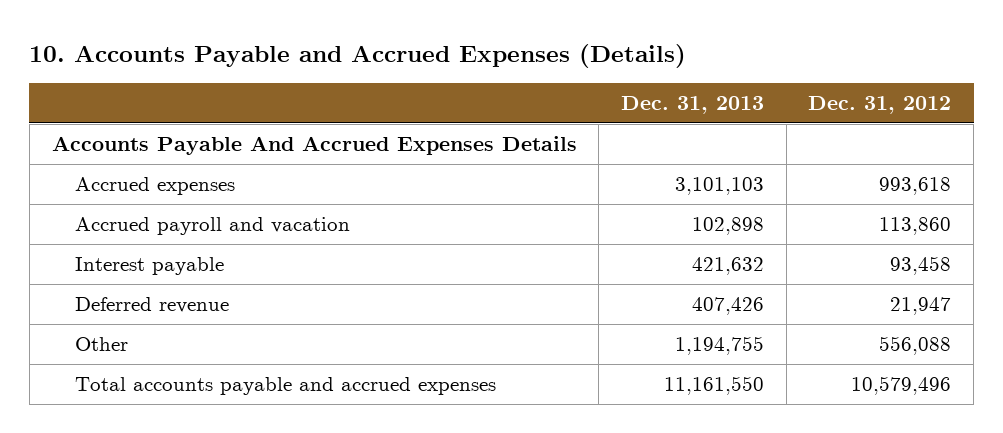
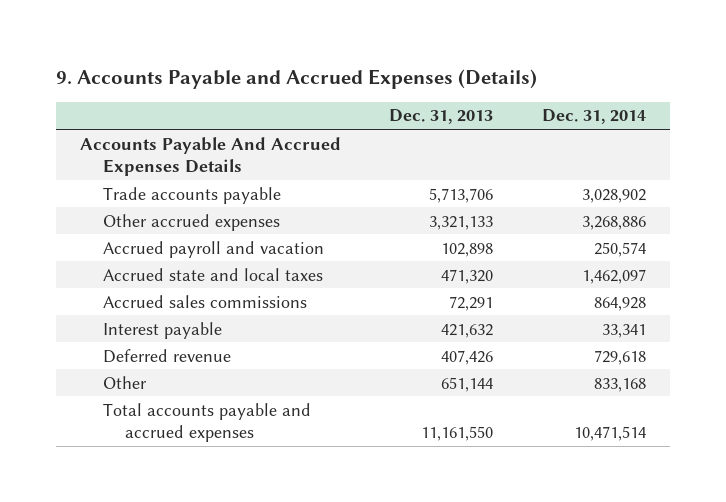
[29,43,687,68] 10. Accounts Payable and Accrued Expenses (Details) -> [55,68,537,89] 9. Accounts Payable and Accrued Expenses (Details)
[808,95,952,114] Dec. 31, 2012 -> none
none -> [541,109,646,125] Dec. 31, 2014
none -> [102,186,281,204] Trade accounts payable
[75,177,236,196] Accrued expenses -> [102,213,280,231] Other accrued expenses
[675,177,765,196] 3,101,103 -> [429,215,494,230] 3,321,133
none -> [102,267,323,281] Accrued state and local taxes
none -> [102,294,307,308] Accrued sales commissions
[675,336,765,356] 1,194,755 -> [441,376,494,392] 651,144

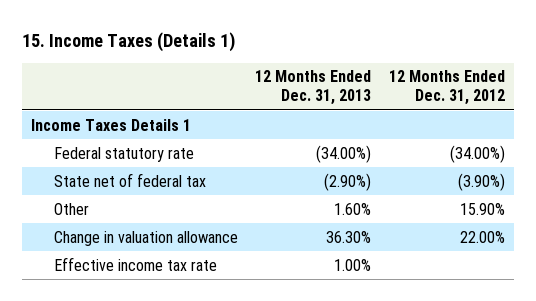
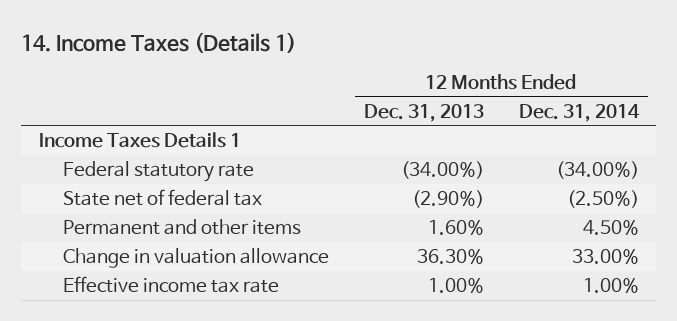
[22,31,236,52] 15. Income Taxes (Details 1) -> [21,31,297,53] 14. Income Taxes (Details 1)
[388,70,505,106] 12 Months Ended Dec. 31, 2012 -> none
none -> [518,103,640,122] Dec. 31, 2014
[54,202,90,215] Other -> [62,218,301,235] Permanent and other items

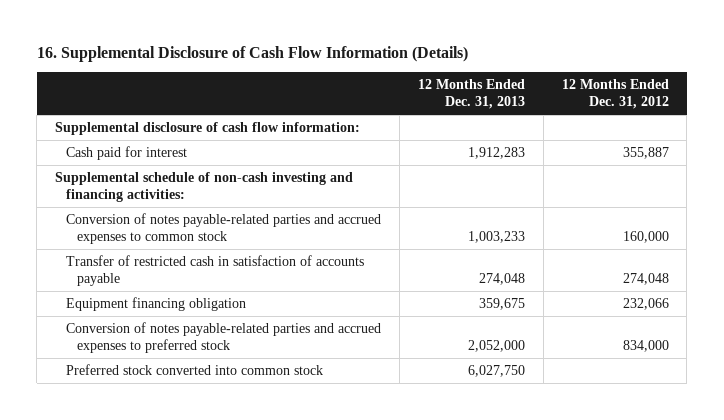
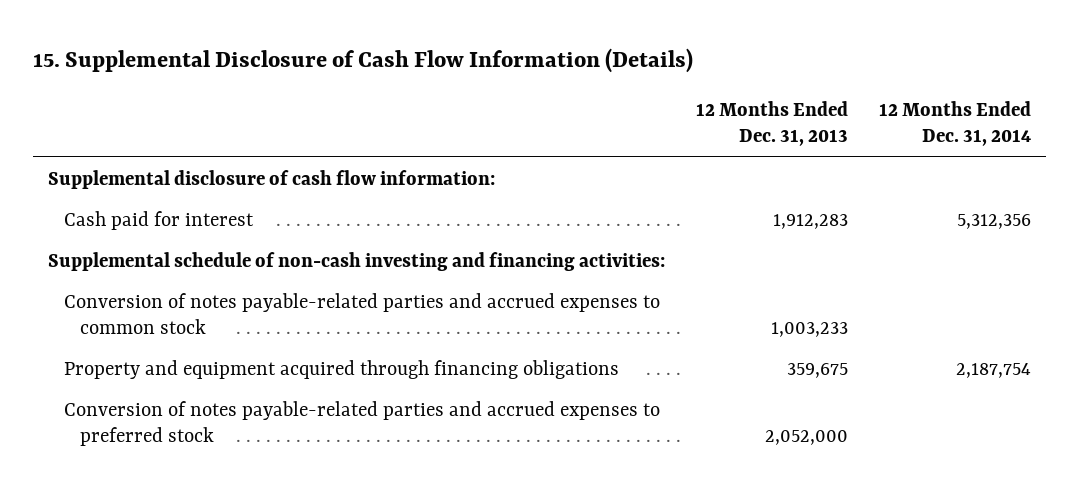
[36,46,468,63] 16. Supplemental Disclosure of Cash Flow Information (Details) -> [32,48,693,74] 15. Supplemental Disclosure of Cash Flow Information (Details)
[561,79,669,109] 12 Months Ended Dec. 31, 2012 -> none
none -> [878,101,1031,147] 12 Months Ended Dec. 31, 2014
[66,255,365,286] Transfer of restricted cash in satisfaction of accounts payable -> none
[66,297,247,312] Equipment financing obligation -> [64,359,620,379] Property and equipment acquired through financing obligations
[66,364,324,376] Preferred stock converted into common stock -> none

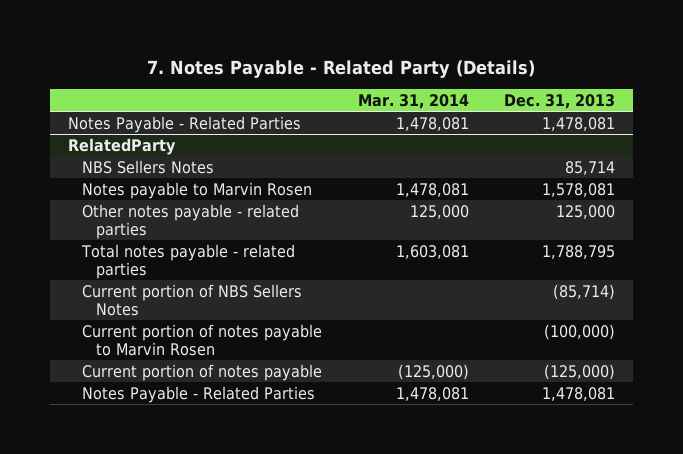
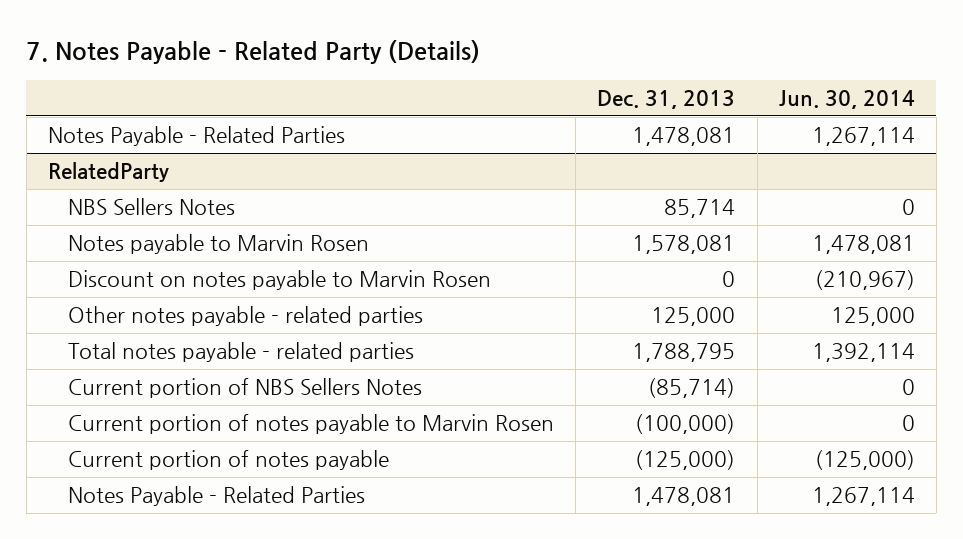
[357,93,469,109] Mar. 31, 2014 -> none
none -> [778,90,915,110] Jun. 30, 2014
none -> [68,270,492,291] Discount on notes payable to Marvin Rosen

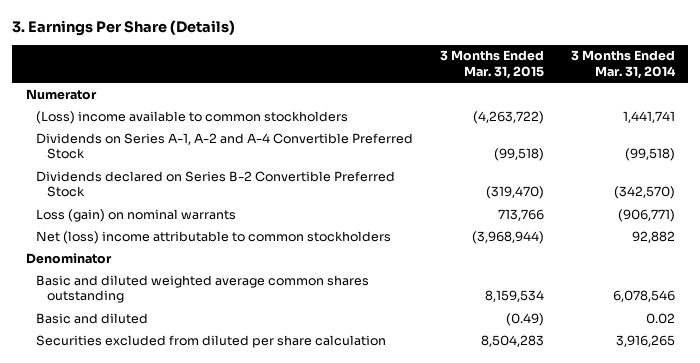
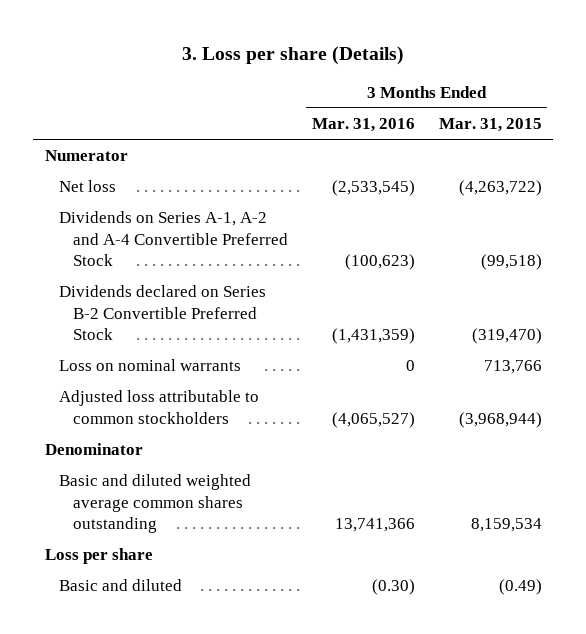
[12,19,236,36] 3. Earnings Per Share (Details) -> [182,45,405,65] 3. Loss per share (Details)
[570,50,676,79] 3 Months Ended Mar. 31, 2014 -> none
none -> [311,118,415,133] Mar. 31, 2016
[36,110,349,124] (Loss) income available to common stockholders -> [59,180,117,193] Net loss
[36,208,237,222] Loss (gain) on nominal warrants -> [59,359,242,372] Loss on nominal warrants
[36,230,392,244] Net (loss) income attributable to common stockholders -> [59,390,260,424] Adjusted loss attributable to common stockholders
none -> [44,548,153,565] Loss per share
[36,334,387,348] Securities excluded from diluted per share calculation -> none

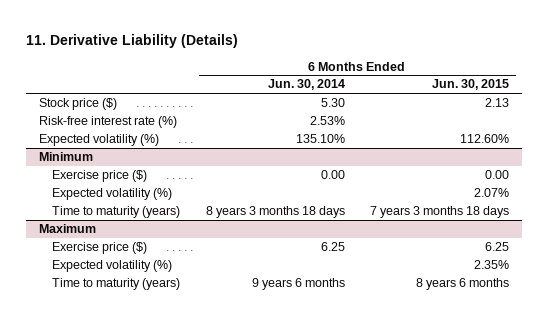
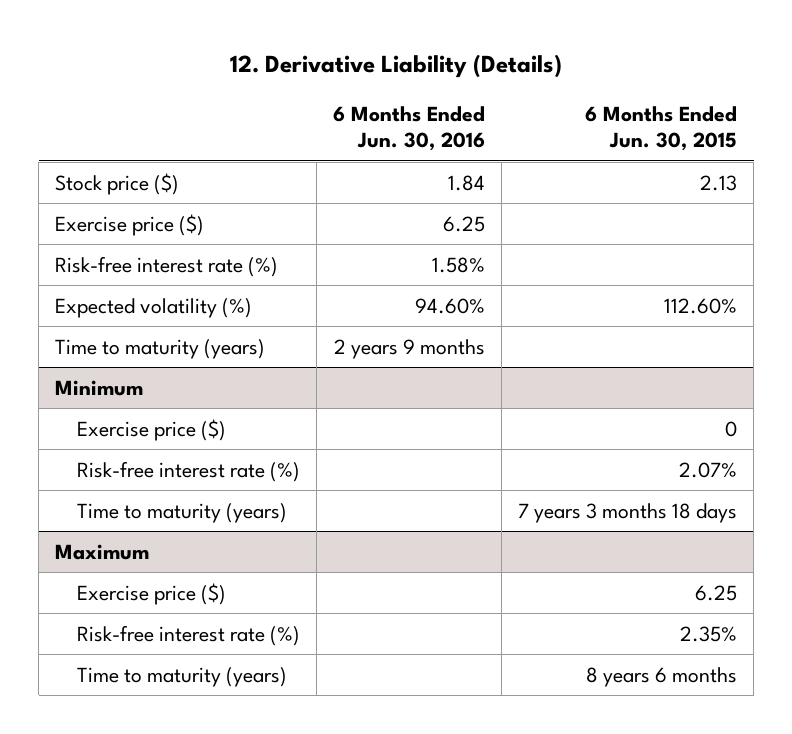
[26,34,239,49] 11. Derivative Liability (Details) -> [230,53,563,78] 12. Derivative Liability (Details)
[267,79,345,91] Jun. 30, 2014 -> none
none -> [333,106,486,152] 6 Months Ended Jun. 30, 2016
none -> [55,213,205,236] Exercise price ($)
none -> [55,338,266,359] Time to maturity (years)
[52,188,173,201] Expected volatility (%) -> none
[485,170,510,180] 0.00 -> [725,420,738,437] 0
none -> [76,460,300,482] Risk-free interest rate (%)
[52,260,173,273] Expected volatility (%) -> [76,624,300,646] Risk-free interest rate (%)

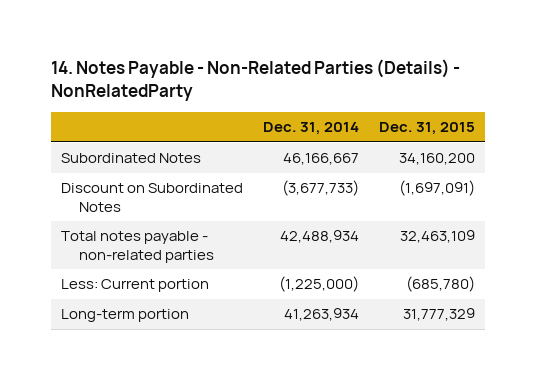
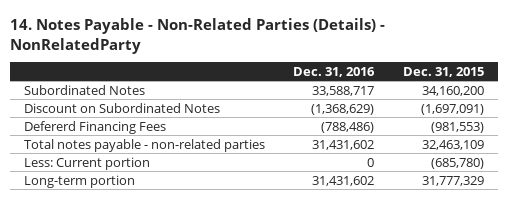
[262,122,359,136] Dec. 31, 2014 -> none
none -> [293,66,376,77] Dec. 31, 2016
none -> [24,120,167,134] Defererd Financing Fees

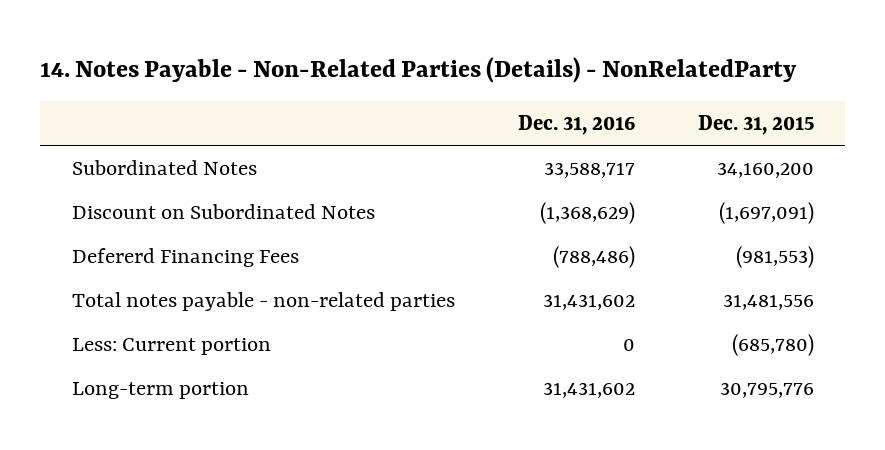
[421,139,484,150] 32,463,109 -> [722,293,814,310] 31,481,556
[421,175,484,186] 31,777,329 -> [719,381,814,398] 30,795,776

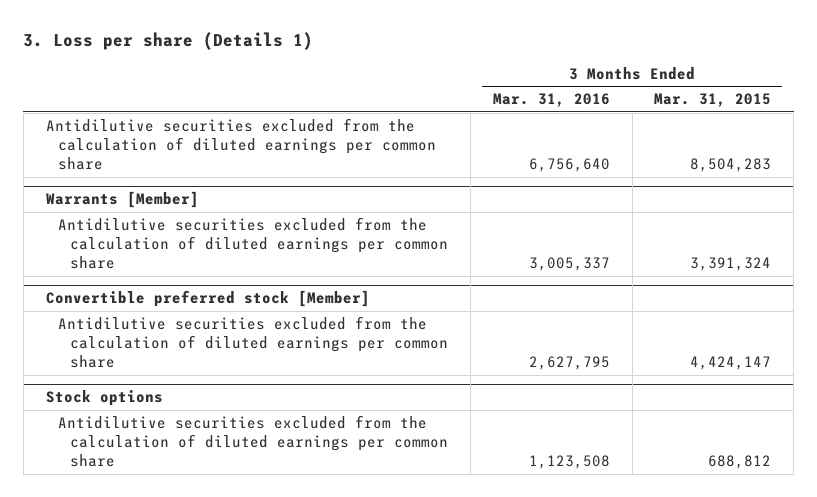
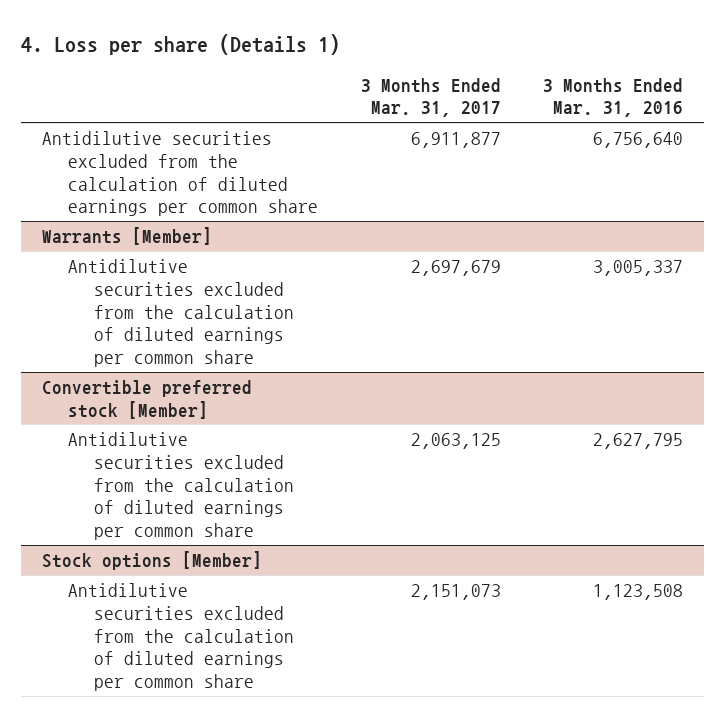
[23,32,314,51] 3. Loss per share (Details 1) -> [21,33,341,55] 4. Loss per share (Details 1)
[654,93,772,108] Mar. 31, 2015 -> none
none -> [360,77,501,118] 3 Months Ended Mar. 31, 2017
[45,390,163,407] Stock options -> [42,550,263,570] Stock options [Member]

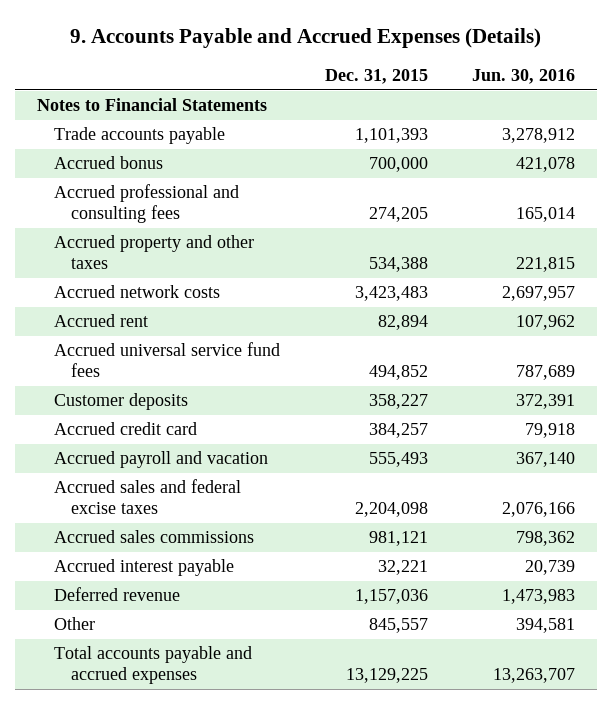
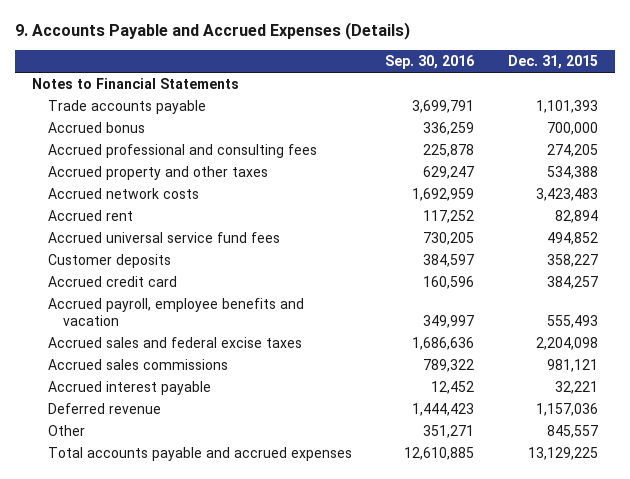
[472,69,576,85] Jun. 30, 2016 -> none
none -> [385,55,475,70] Sep. 30, 2016
[54,451,269,469] Accrued payroll and vacation -> [47,298,304,326] Accrued payroll, employee benefits and vacation

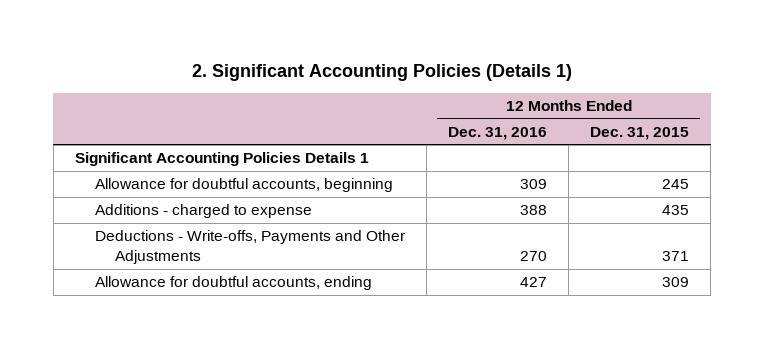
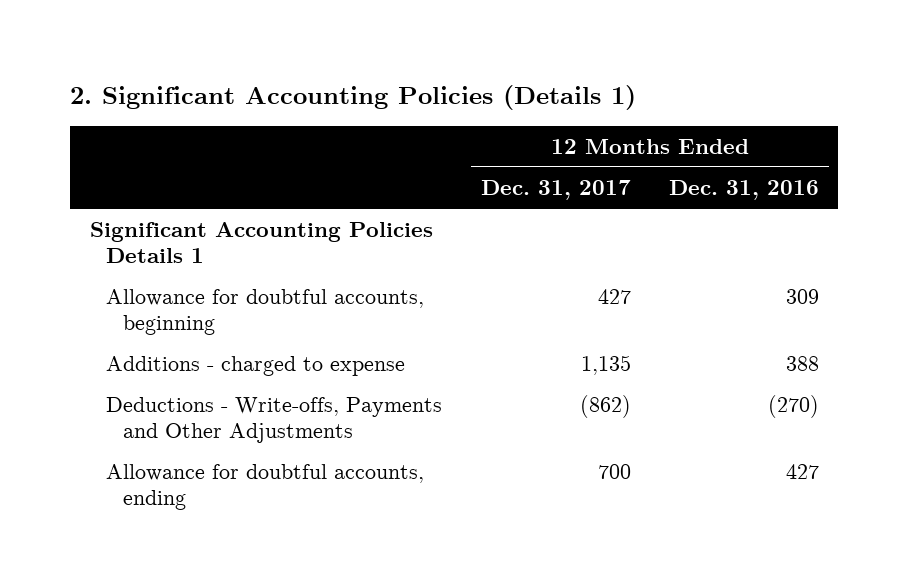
[590,126,690,140] Dec. 31, 2015 -> none
none -> [480,179,631,200] Dec. 31, 2017
[520,251,548,262] 270 -> [768,395,820,419] (270)

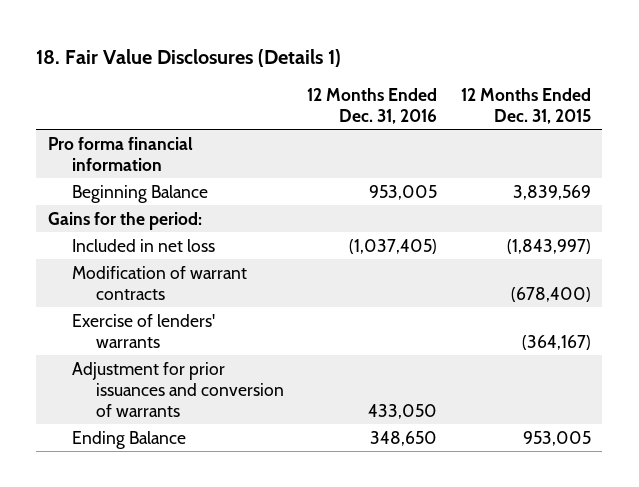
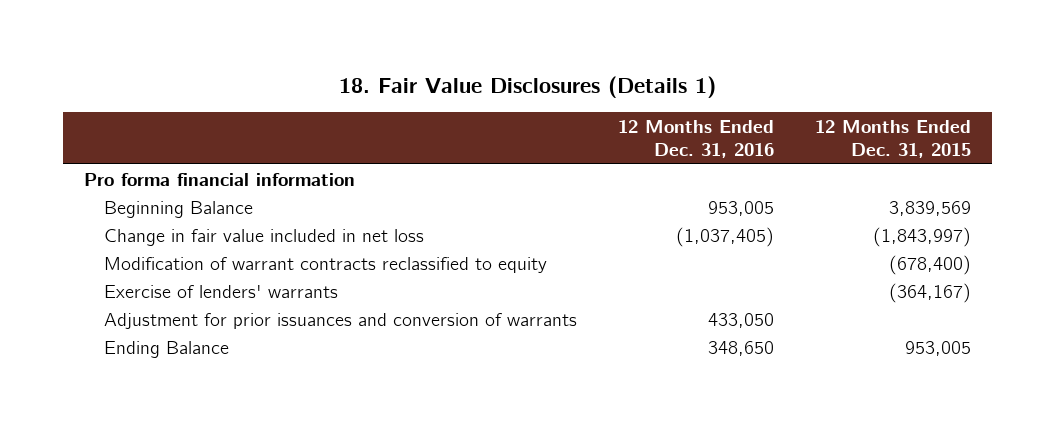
[48,211,203,230] Gains for the period: -> none
[72,238,216,252] Included in net loss -> [103,228,424,246] Change in fair value included in net loss
[72,265,248,300] Modification of warrant contracts -> [103,256,547,273] Modification of warrant contracts reclassified to equity

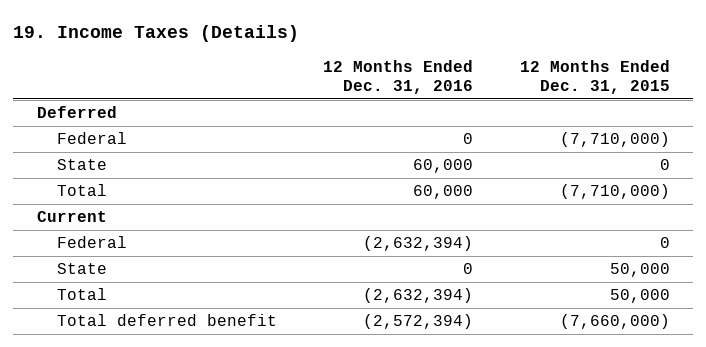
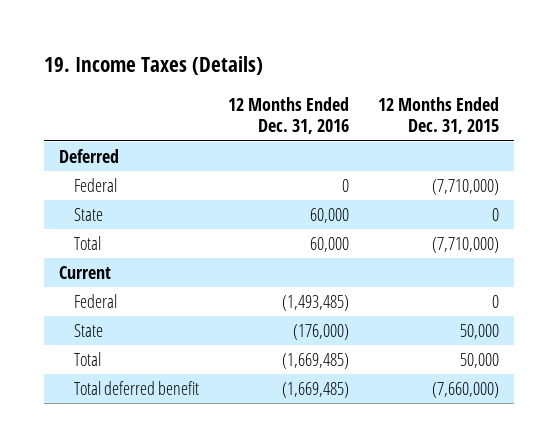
[363,236,474,252] (2,632,394) -> [282,295,350,312] (1,493,485)
[463,263,474,275] 0 -> [293,324,350,341] (176,000)
[363,288,474,304] (2,632,394) -> [282,353,350,370] (1,669,485)
[363,314,474,330] (2,572,394) -> [282,382,350,399] (1,669,485)

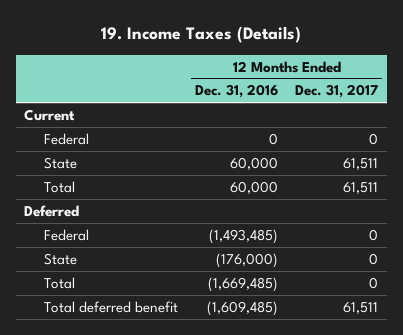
[378,96,500,135] 12 Months Ended Dec. 31, 2015 -> none
none -> [295,84,379,99] Dec. 31, 2017
[59,266,112,280] Current -> [24,108,76,121] Current
[59,149,120,164] Deferred -> [24,204,80,217] Deferred
[282,382,350,399] (1,669,485) -> [206,300,278,316] (1,609,485)

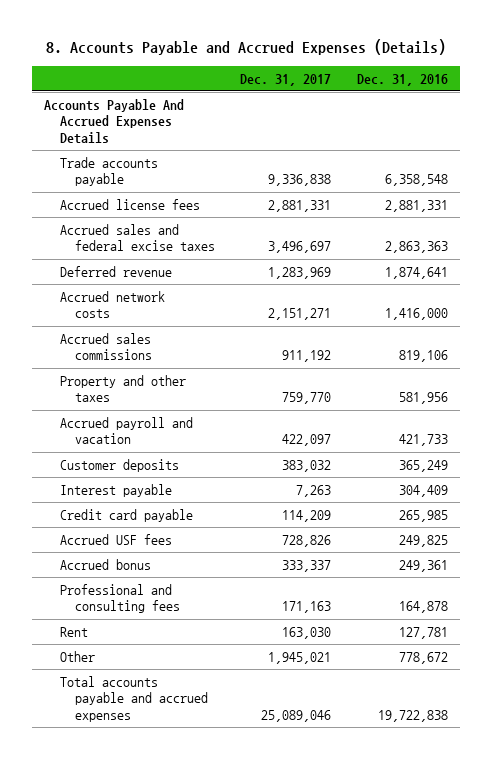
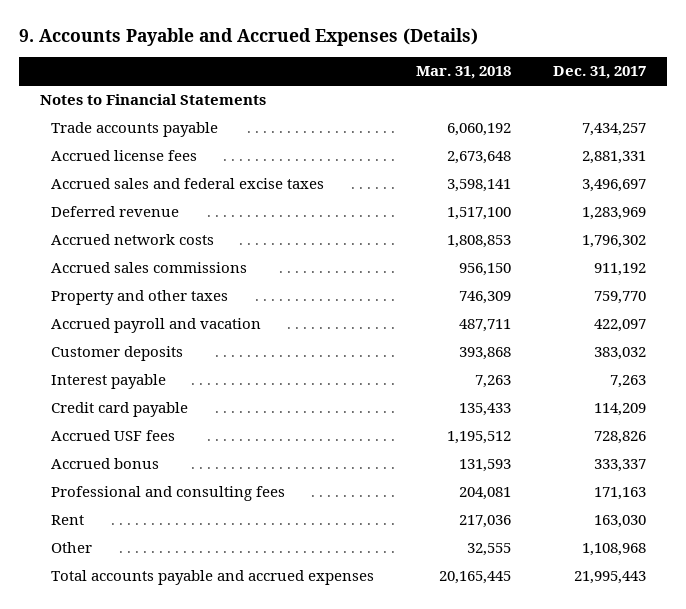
[46,39,447,56] 8. Accounts Payable and Accrued Expenses (Details) -> [18,28,478,47] 9. Accounts Payable and Accrued Expenses (Details)
[356,73,448,86] Dec. 31, 2016 -> none
none -> [415,66,511,80] Mar. 31, 2018
[44,98,185,144] Accounts Payable And Accrued Expenses Details -> none
none -> [39,94,266,106] Notes to Financial Statements
[268,174,332,187] 9,336,838 -> [581,123,646,137] 7,434,257
[268,308,332,321] 2,151,271 -> [581,235,646,249] 1,796,302
[268,651,332,664] 1,945,021 -> [581,543,646,557] 1,108,968
[261,709,332,722] 25,089,046 -> [573,571,646,585] 21,995,443

